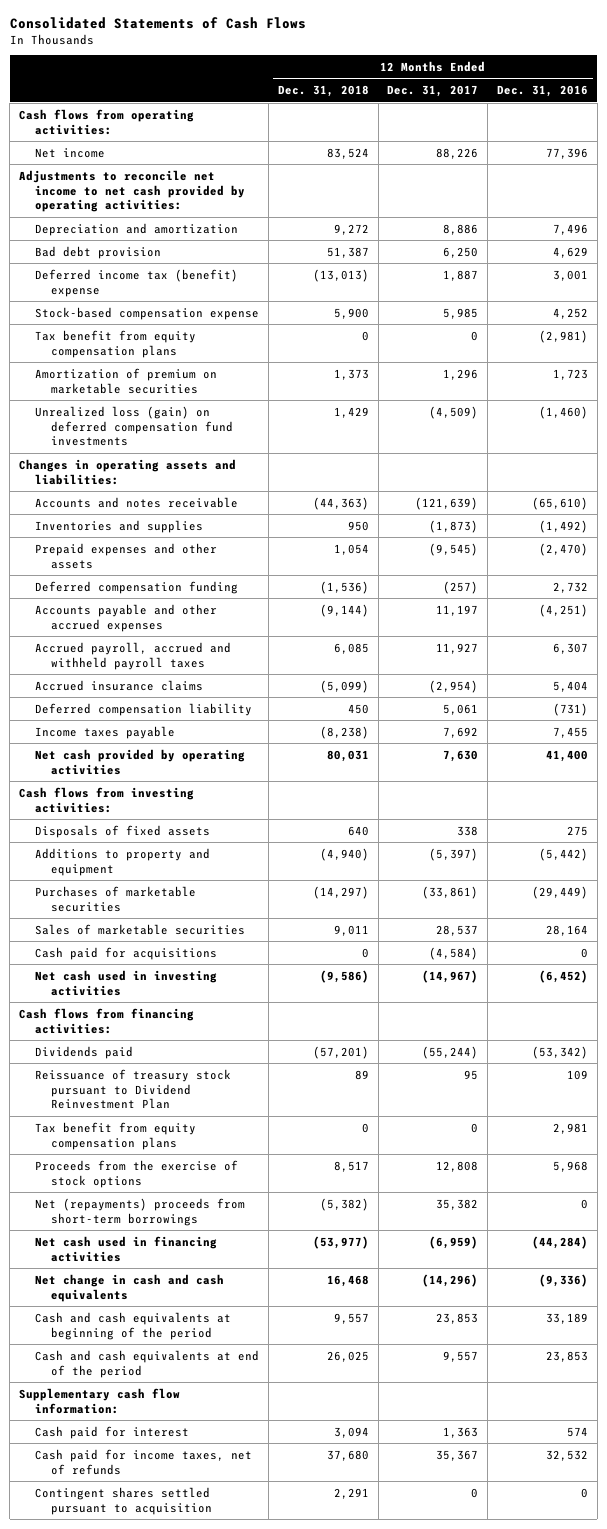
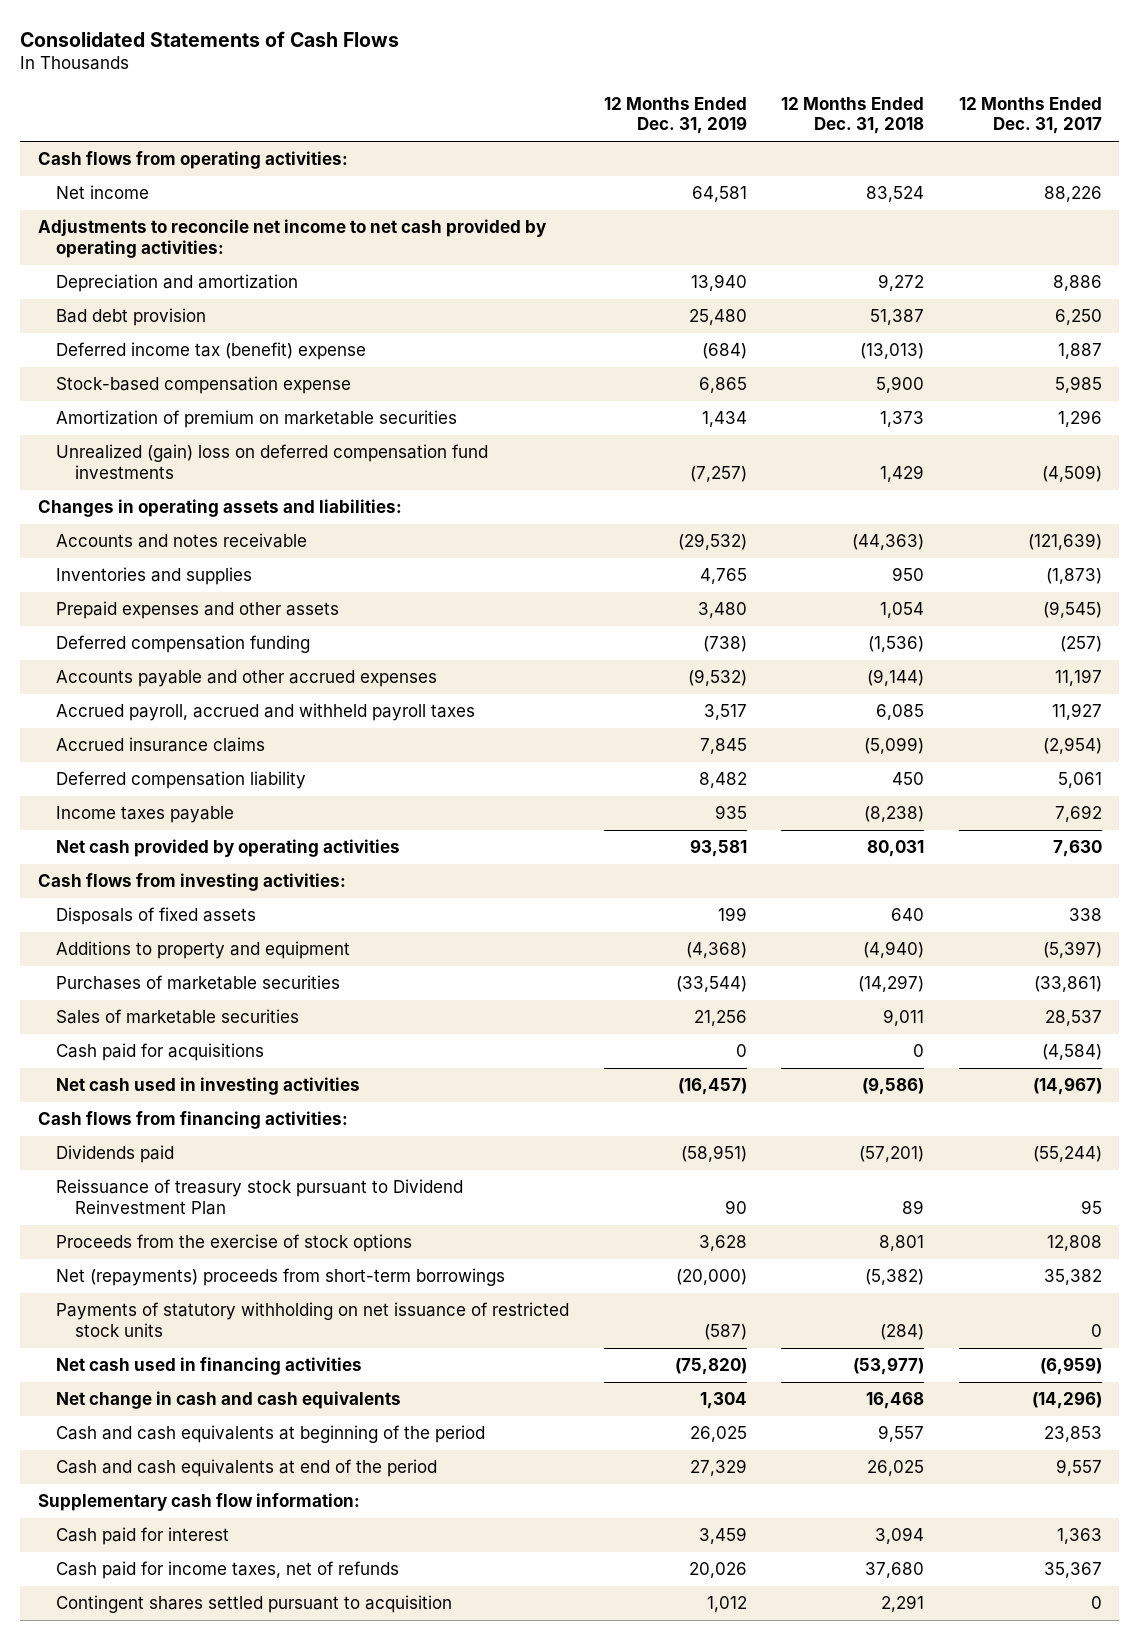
[497,85,589,98] Dec. 31, 2016 -> none
none -> [603,96,747,135] 12 Months Ended Dec. 31, 2019
[35,329,197,358] Tax benefit from equity compensation plans -> none
[35,405,233,447] Unrealized loss (gain) on deferred compensation fund investments -> [56,444,489,480] Unrealized (gain) loss on deferred compensation fund investments
[35,1121,197,1150] Tax benefit from equity compensation plans -> none
[333,1160,369,1172] 8,517 -> [879,1235,925,1252] 8,801
none -> [56,1302,570,1338] Payments of statutory withholding on net issuance of restricted stock units

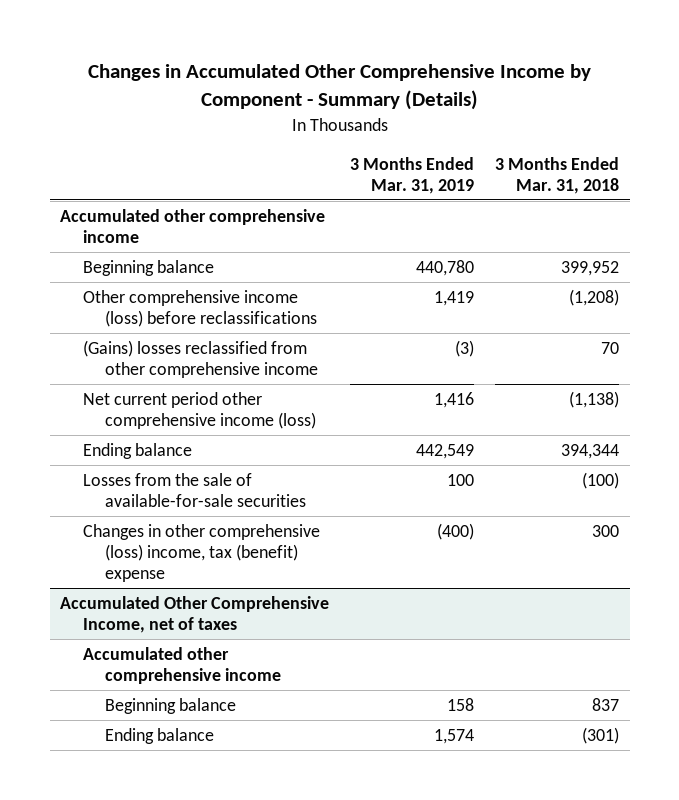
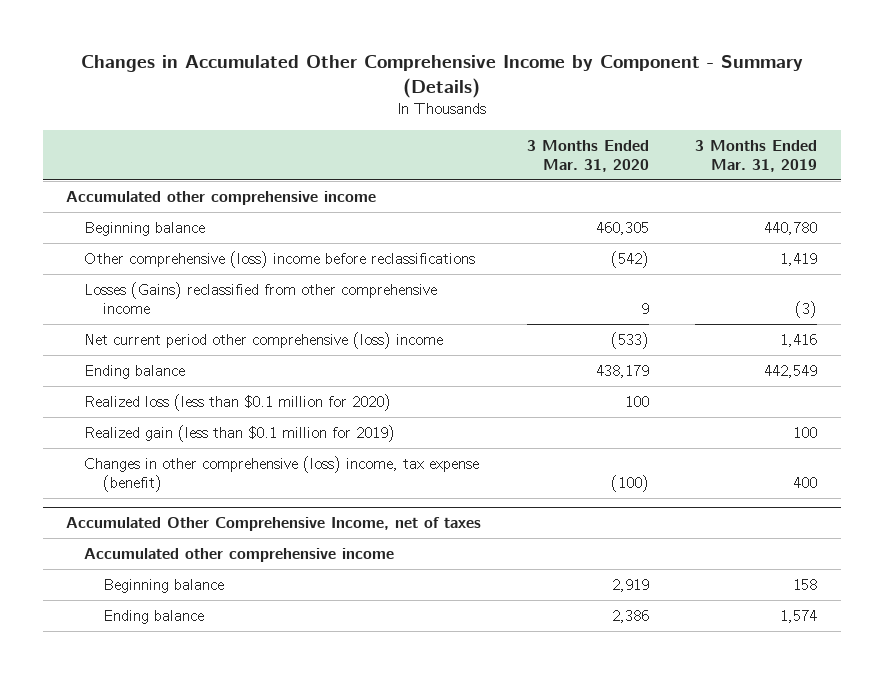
[495,156,620,194] 3 Months Ended Mar. 31, 2018 -> none
none -> [527,140,650,172] 3 Months Ended Mar. 31, 2020
[82,289,318,327] Other comprehensive income (loss) before reclassifications -> [84,251,476,269] Other comprehensive (loss) income before reclassifications
[82,339,319,378] (Gains) losses reclassified from other comprehensive income -> [84,282,438,314] Losses (Gains) reclassified from other comprehensive income
[82,391,317,429] Net current period other comprehensive income (loss) -> [84,332,444,350] Net current period other comprehensive (loss) income
[82,472,307,507] Losses from the sale of available-for-sale securities -> none
none -> [84,394,392,412] Realized loss (less than $0.1 million for 2020)
none -> [84,425,396,443] Realized gain (less than $0.1 million for 2019)
[82,523,320,583] Changes in other comprehensive (loss) income, tax (benefit) expense -> [84,456,480,492] Changes in other comprehensive (loss) income, tax expense (benefit)
[437,522,475,540] (400) -> [793,476,818,488] 400

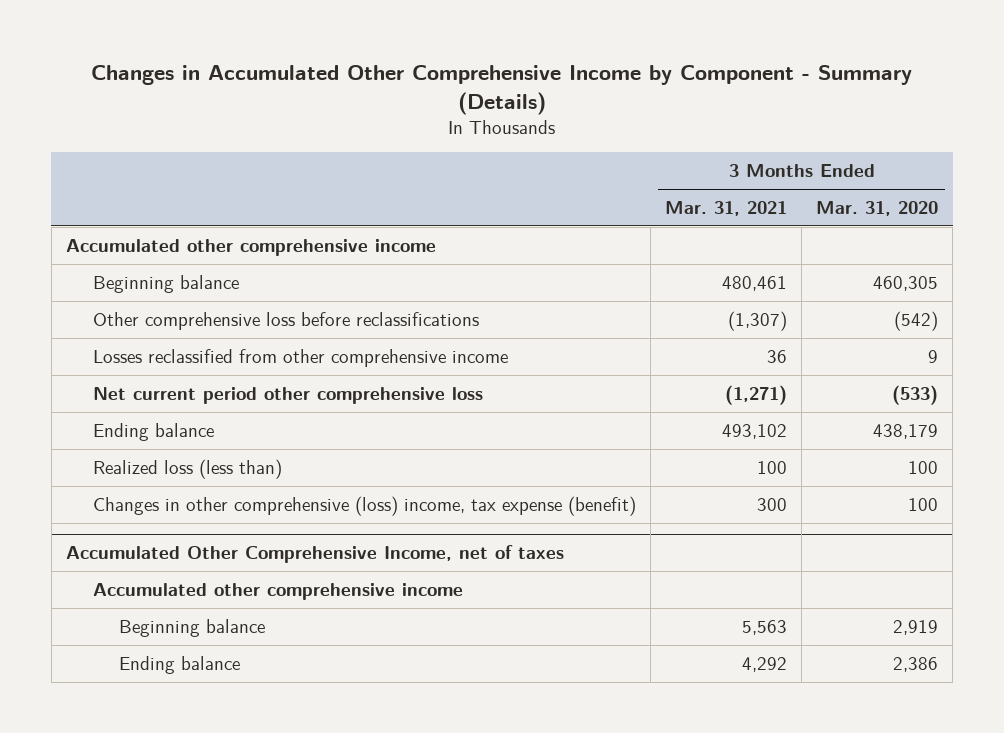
[695,140,818,172] 3 Months Ended Mar. 31, 2019 -> none
none -> [664,200,787,216] Mar. 31, 2021
[84,251,476,269] Other comprehensive (loss) income before reclassifications -> [92,311,479,330] Other comprehensive loss before reclassifications
[84,282,438,314] Losses (Gains) reclassified from other comprehensive income -> [92,348,508,367] Losses reclassified from other comprehensive income
[84,332,444,350] Net current period other comprehensive (loss) income -> [92,386,483,404] Net current period other comprehensive loss
[84,425,396,443] Realized gain (less than $0.1 million for 2019) -> none
[84,394,392,412] Realized loss (less than $0.1 million for 2020) -> [92,458,282,479] Realized loss (less than)
[611,474,650,492] (100) -> [908,497,939,511] 100

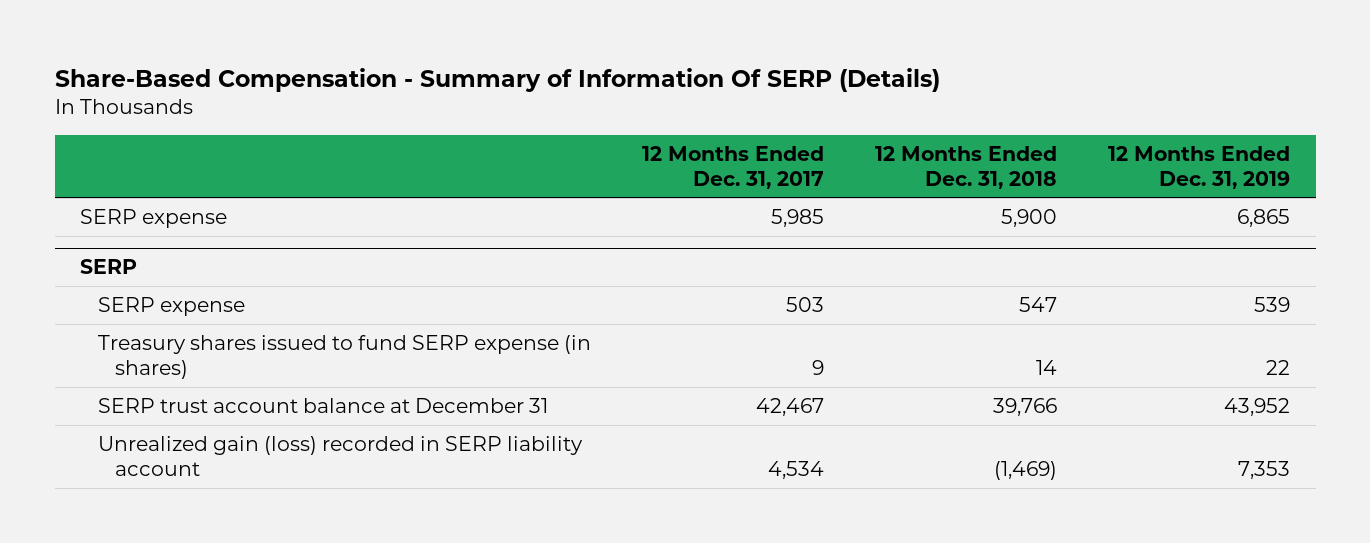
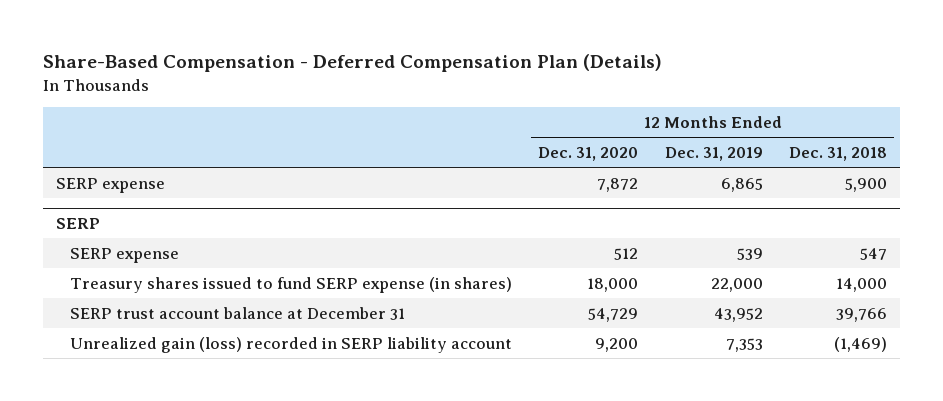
[54,67,940,92] Share-Based Compensation - Summary of Information Of SERP (Details) -> [42,54,662,73] Share-Based Compensation - Deferred Compensation Plan (Details)
[641,145,824,189] 12 Months Ended Dec. 31, 2017 -> none
none -> [538,146,639,161] Dec. 31, 2020
[1035,359,1057,375] 14 -> [836,277,888,292] 14,000
[1266,359,1291,375] 22 -> [710,277,763,292] 22,000

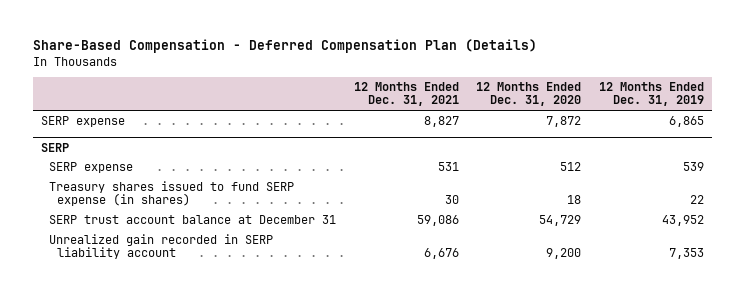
[789,146,888,161] Dec. 31, 2018 -> none
none -> [353,82,459,107] 12 Months Ended Dec. 31, 2021
[587,277,639,292] 18,000 -> [567,195,582,205] 18
[710,277,763,292] 22,000 -> [689,195,704,205] 22
[69,336,512,353] Unrealized gain (loss) recorded in SERP liability account -> [49,234,274,260] Unrealized gain recorded in SERP liability account

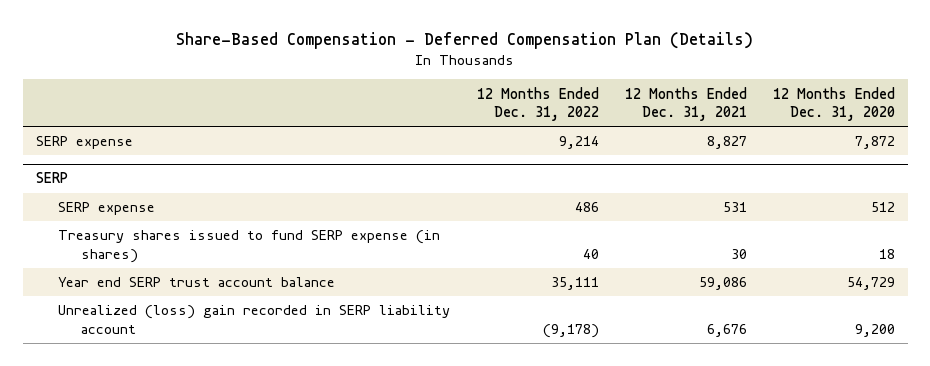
[598,82,704,107] 12 Months Ended Dec. 31, 2019 -> none
none -> [476,86,599,122] 12 Months Ended Dec. 31, 2022
[49,215,337,225] SERP trust account balance at December 31 -> [58,277,336,288] Year end SERP trust account balance
[49,234,274,260] Unrealized gain recorded in SERP liability account -> [58,305,451,334] Unrealized (loss) gain recorded in SERP liability account

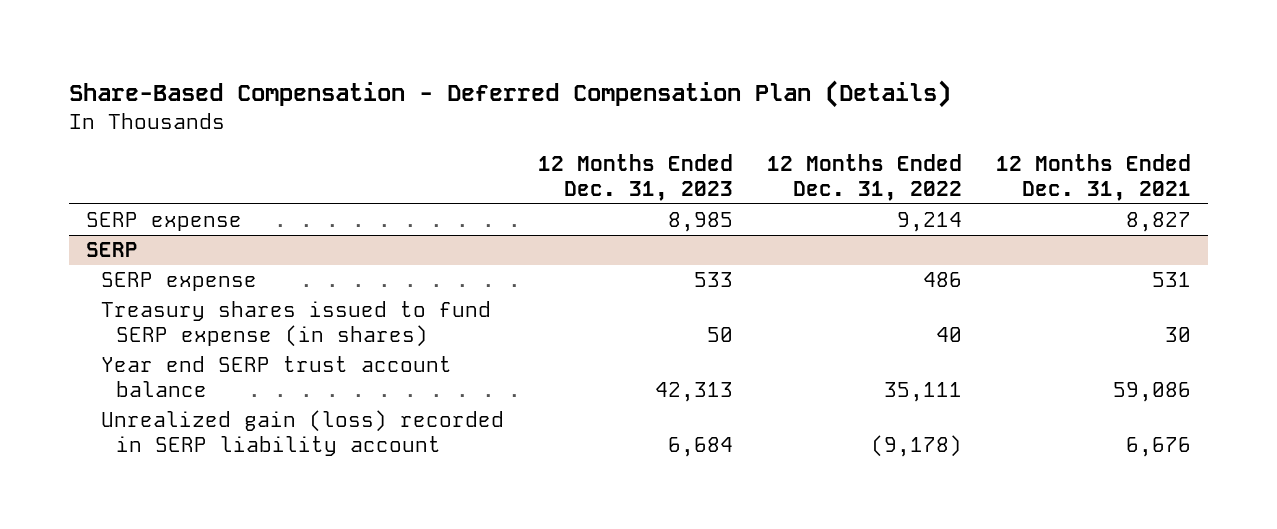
[772,86,895,122] 12 Months Ended Dec. 31, 2020 -> none
none -> [537,154,733,201] 12 Months Ended Dec. 31, 2023
[58,305,451,334] Unrealized (loss) gain recorded in SERP liability account -> [100,410,504,456] Unrealized gain (loss) recorded in SERP liability account

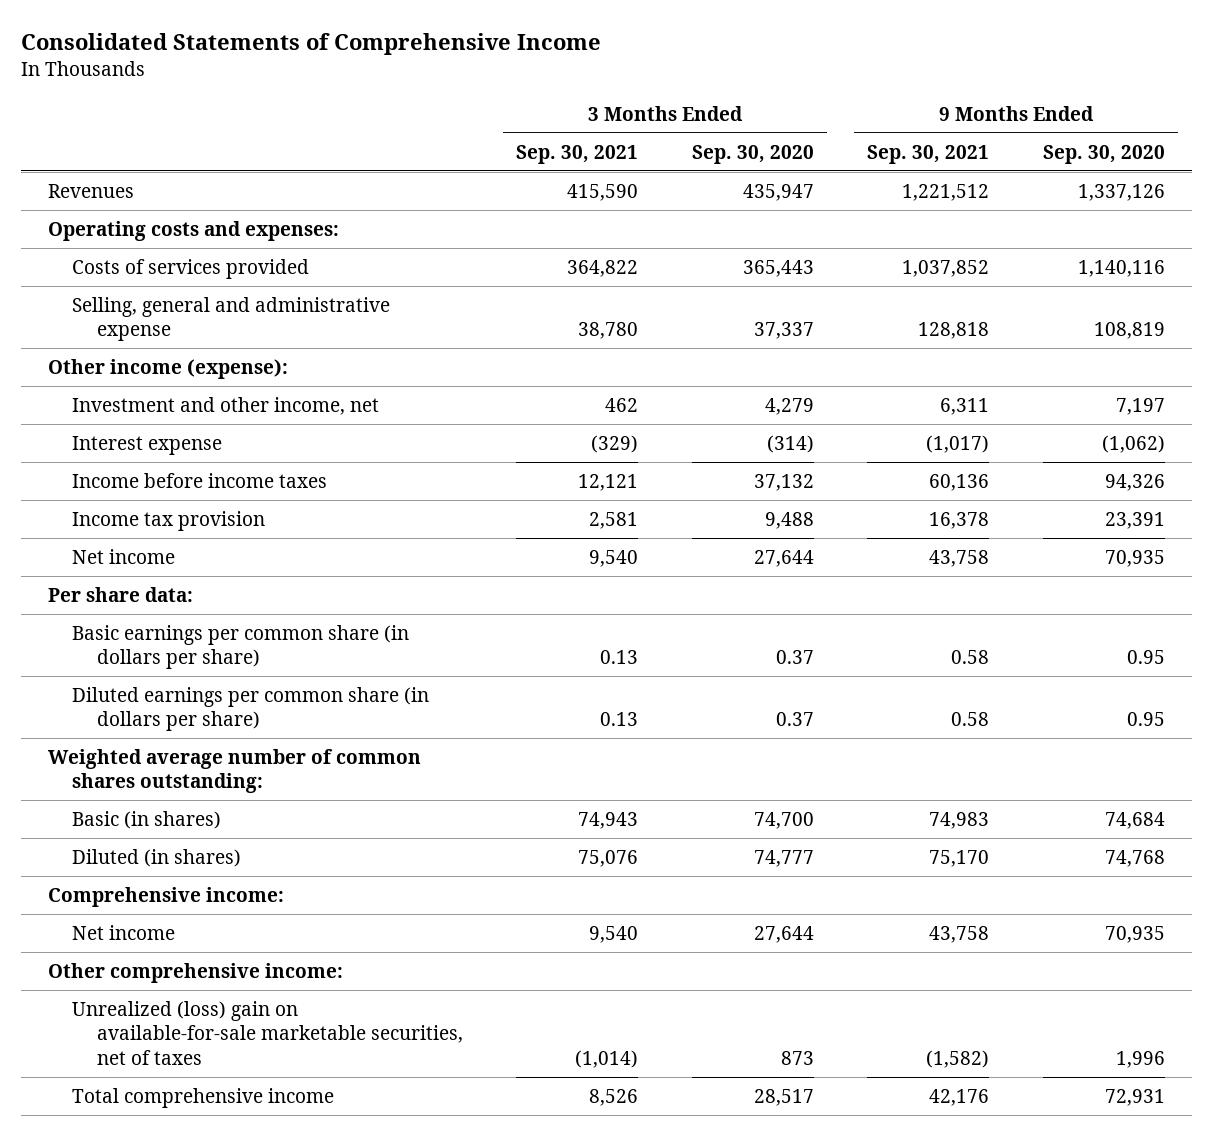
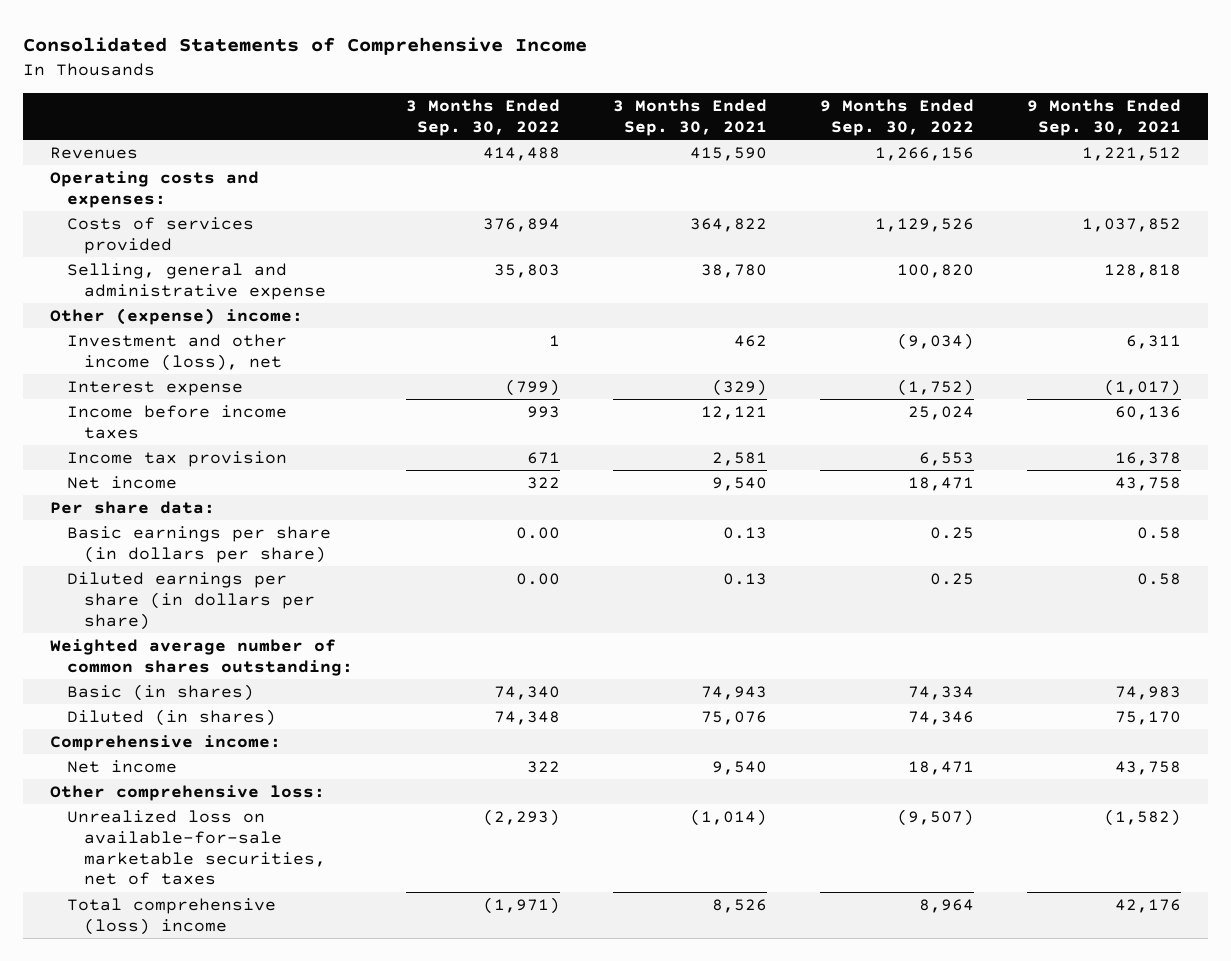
[691,144,814,164] Sep. 30, 2020 -> none
[1042,144,1165,164] Sep. 30, 2020 -> none
none -> [405,98,560,136] 3 Months Ended Sep. 30, 2022
none -> [819,98,974,136] 9 Months Ended Sep. 30, 2022
[47,358,288,379] Other income (expense): -> [49,307,303,325] Other (expense) income:
[72,396,380,415] Investment and other income, net -> [66,333,287,371] Investment and other income (loss), net
[72,624,410,670] Basic earnings per common share (in dollars per share) -> [66,525,331,563] Basic earnings per share (in dollars per share)
[72,686,430,732] Diluted earnings per common share (in dollars per share) -> [66,571,315,630] Diluted earnings per share (in dollars per share)
[47,962,343,983] Other comprehensive income: -> [49,784,325,801] Other comprehensive loss:
[72,1000,463,1065] Unrealized (loss) gain on available-for-sale marketable securities, net of taxes -> [66,809,326,886] Unrealized loss on available-for-sale marketable securities, net of taxes
[72,1087,335,1108] Total comprehensive income -> [66,897,276,935] Total comprehensive (loss) income

